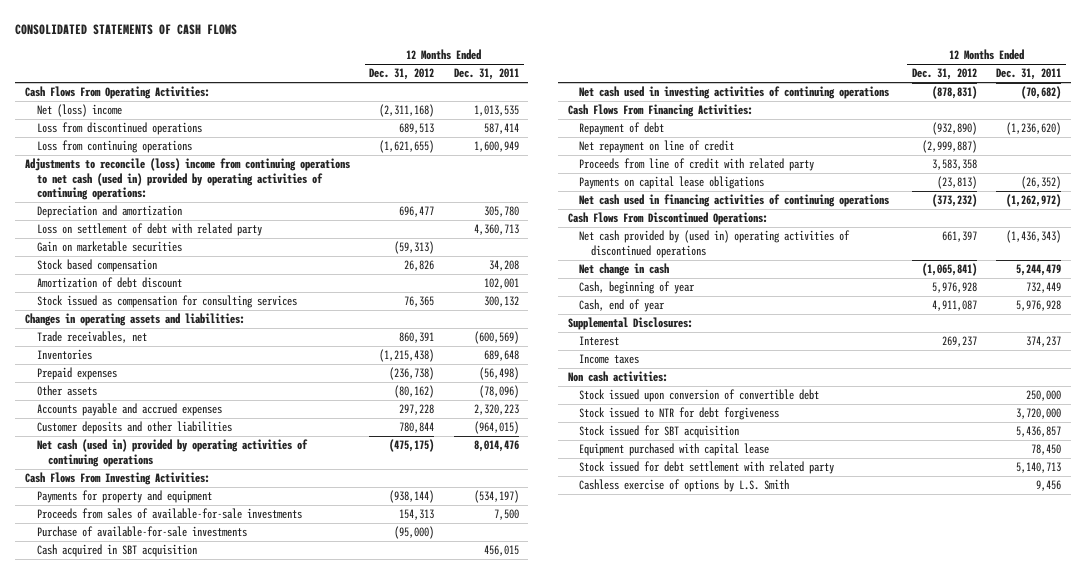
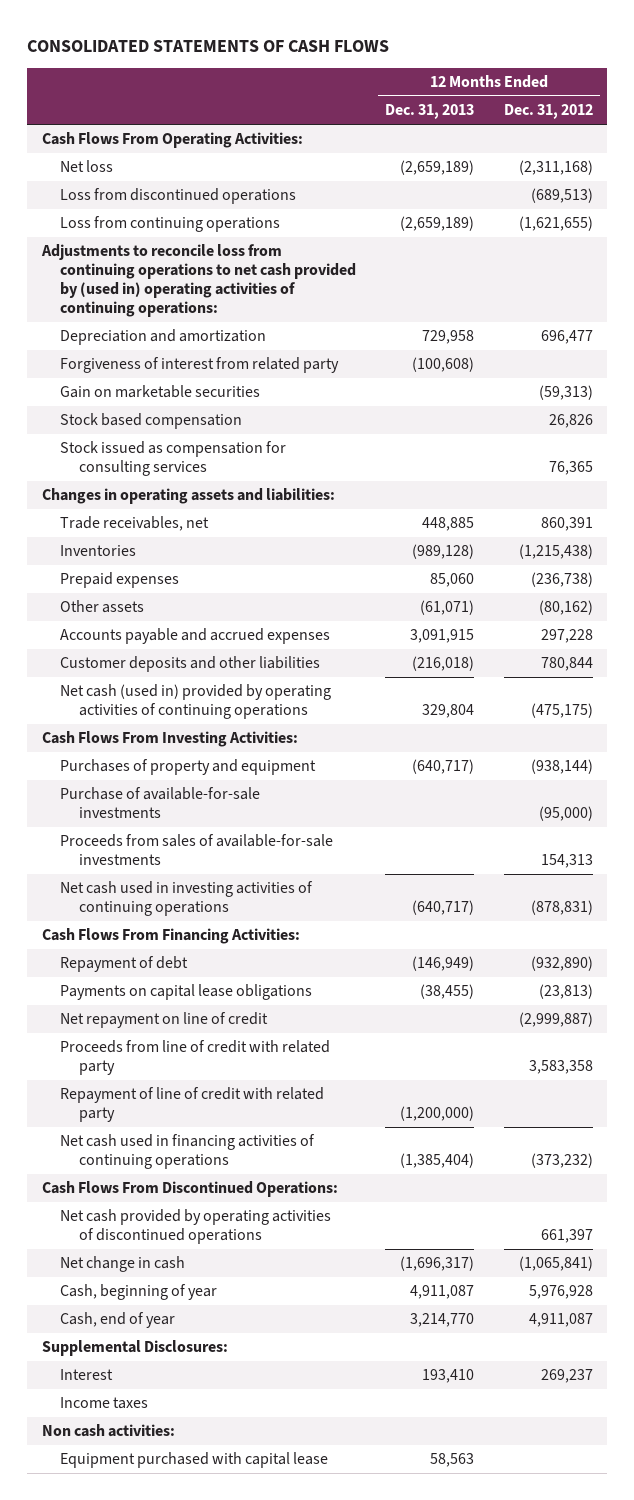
[453,68,519,81] Dec. 31, 2011 -> none
none -> [385,104,475,120] Dec. 31, 2013
[36,104,122,118] Net (loss) income -> [60,160,114,173] Net loss
[399,123,435,135] 689,513 -> [530,188,593,204] (689,513)
[25,158,351,200] Adjustments to reconcile (loss) income from continuing operations to net cash (used in) provided by operating activities of continuing operations: -> [40,244,357,317] Adjustments to reconcile loss from continuing operations to net cash provided by (used in) operating activities of continuing operations:
[36,223,262,237] Loss on settlement of debt with related party -> none
none -> [60,357,340,374] Forgiveness of interest from related party
[36,277,182,289] Amortization of debt discount -> none
[36,490,212,504] Payments for property and equipment -> [60,759,317,776] Purchases of property and equipment
[36,544,197,558] Cash acquired in SBT acquisition -> none
[36,508,302,520] Proceeds from sales of available-for-sale investments -> [60,834,334,866] Proceeds from sales of available-for-sale investments
[579,176,765,190] Payments on capital lease obligations -> [60,984,313,1001] Payments on capital lease obligations
none -> [60,1087,325,1123] Repayment of line of credit with related party
[579,230,851,258] Net cash provided by (used in) operating activities of discontinued operations -> [60,1209,332,1245] Net cash provided by operating activities of discontinued operations
[579,389,820,403] Stock issued upon conversion of convertible debt -> none
[579,407,780,421] Stock issued to NTR for debt forgiveness -> none
[579,425,740,439] Stock issued for SBT acquisition -> none
[579,461,835,475] Stock issued for debt settlement with related party -> none
[579,479,790,493] Cashless exercise of options by L.S. Smith -> none

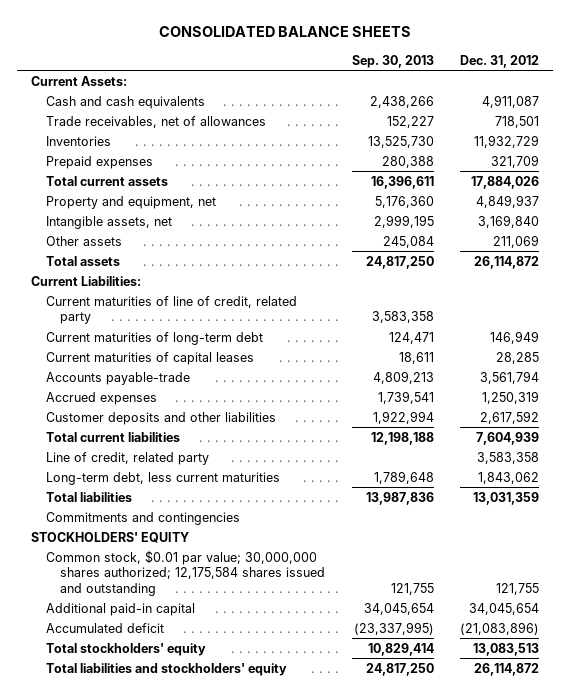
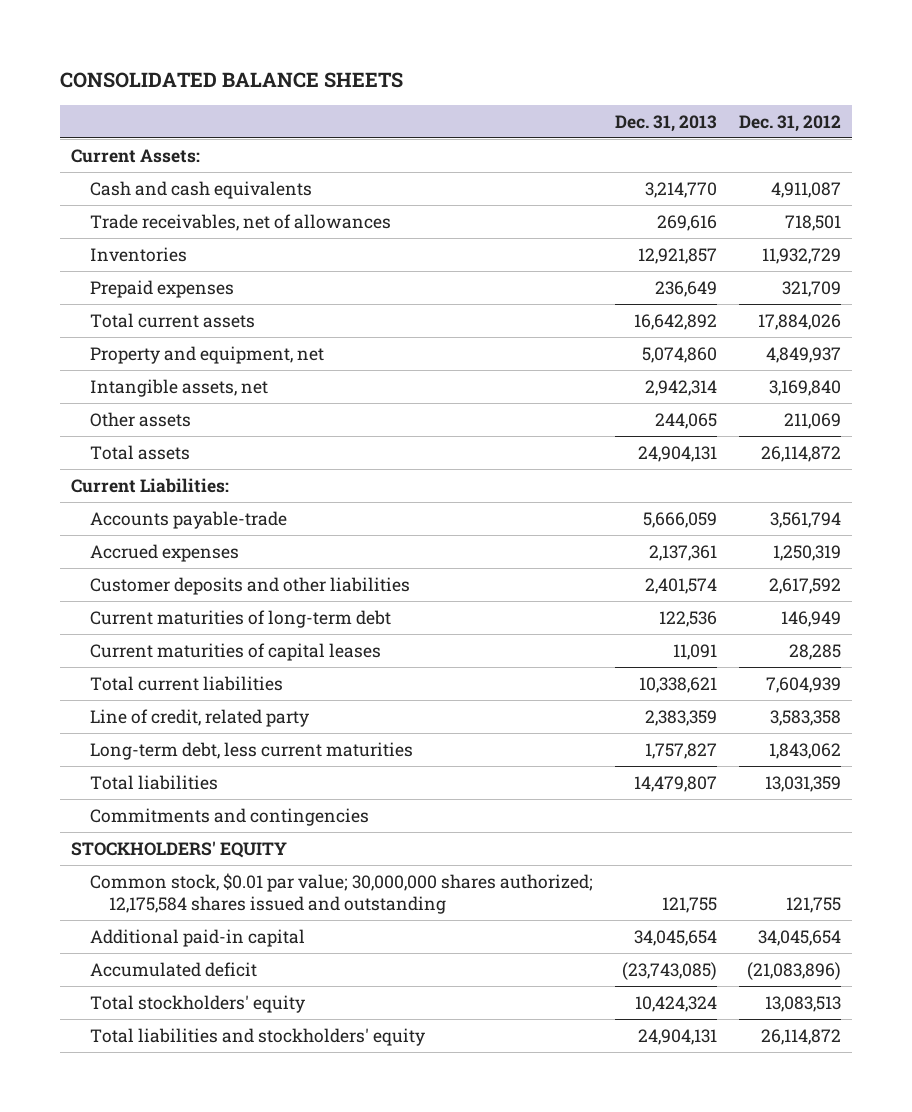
[351,54,434,68] Sep. 30, 2013 -> none
none -> [614,114,717,132] Dec. 31, 2013
[45,295,297,325] Current maturities of line of credit, related party -> none
[45,331,263,345] Current maturities of long-term debt -> [89,609,391,628] Current maturities of long-term debt
[45,351,254,365] Current maturities of capital leases -> [89,642,381,661] Current maturities of capital leases

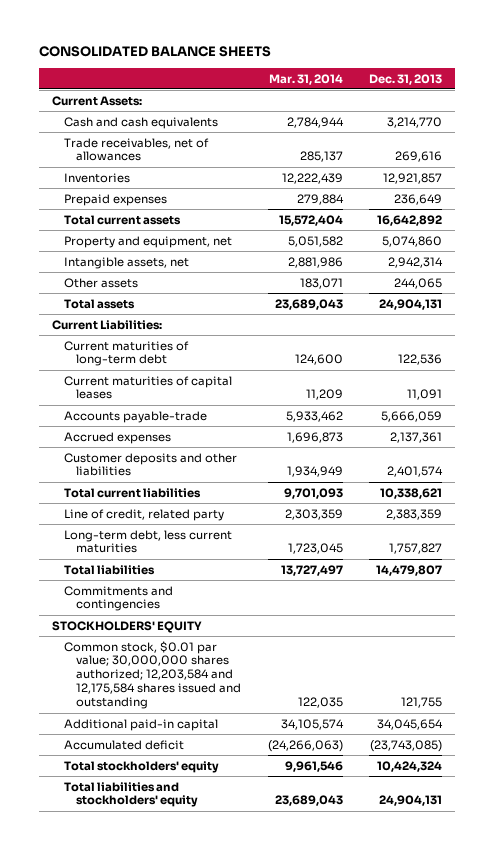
[738,114,841,132] Dec. 31, 2012 -> none
none -> [268,73,343,85] Mar. 31, 2014
[89,609,391,628] Current maturities of long-term debt -> [64,340,190,367] Current maturities of long-term debt
[89,642,381,661] Current maturities of capital leases -> [64,375,233,400] Current maturities of capital leases
[89,872,593,915] Common stock, $0.01 par value; 30,000,000 shares authorized; 12,175,584 shares issued and outstanding -> [64,640,242,710] Common stock, $0.01 par value; 30,000,000 shares authorized; 12,203,584 and 12,175,584 shares issued and outstanding

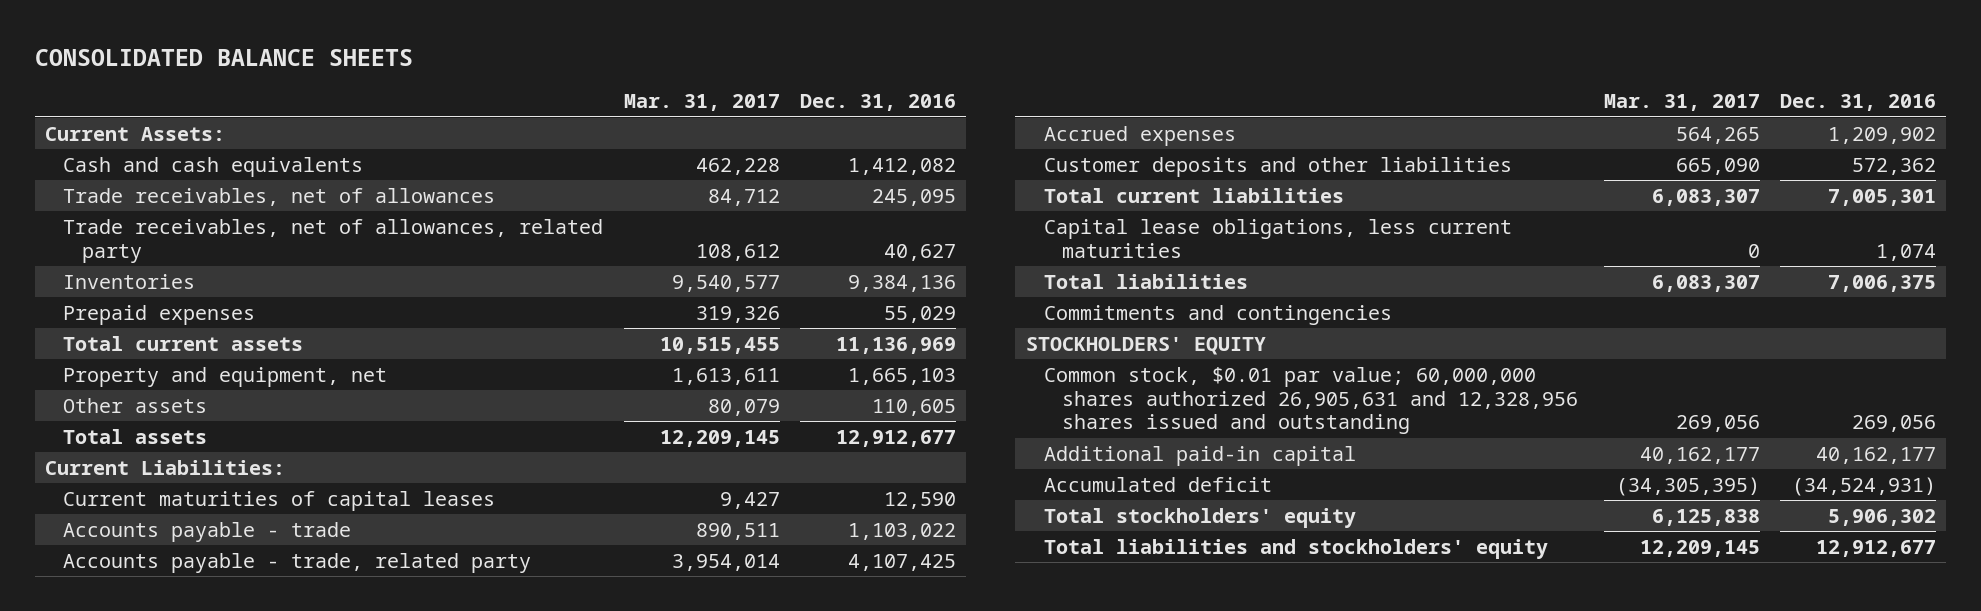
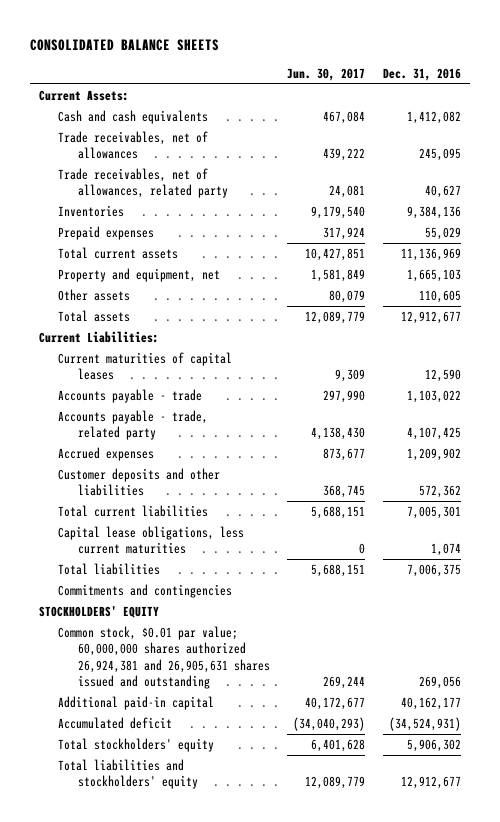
[623,94,780,112] Mar. 31, 2017 -> none
none -> [287,67,366,81] Jun. 30, 2017
[1043,366,1579,435] Common stock, $0.01 par value; 60,000,000 shares authorized 26,905,631 and 12,328,956 shares issued and outstanding -> [58,625,270,689] Common stock, $0.01 par value; 60,000,000 shares authorized 26,924,381 and 26,905,631 shares issued and outstanding

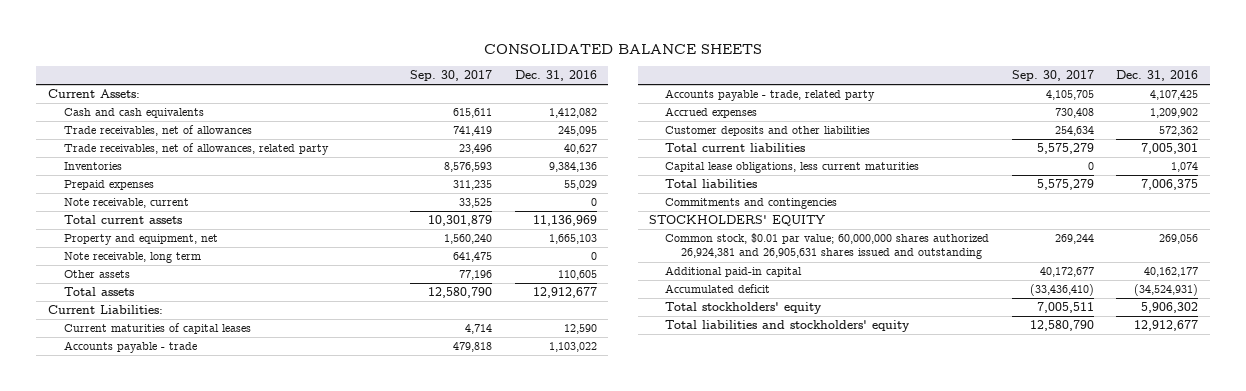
[287,67,366,81] Jun. 30, 2017 -> none
none -> [410,70,493,82] Sep. 30, 2017
none -> [63,198,189,209] Note receivable, current
none -> [63,252,201,264] Note receivable, long term

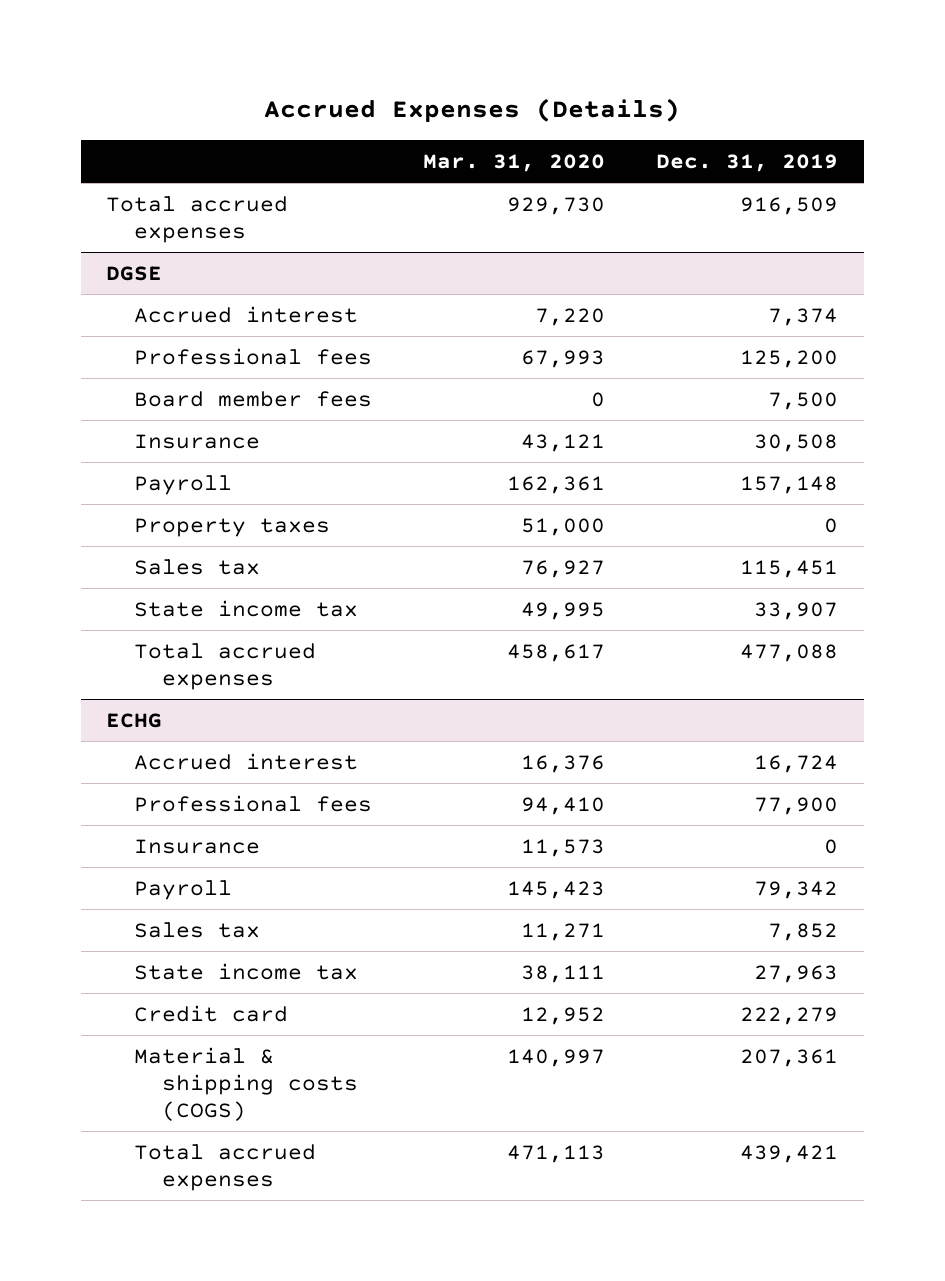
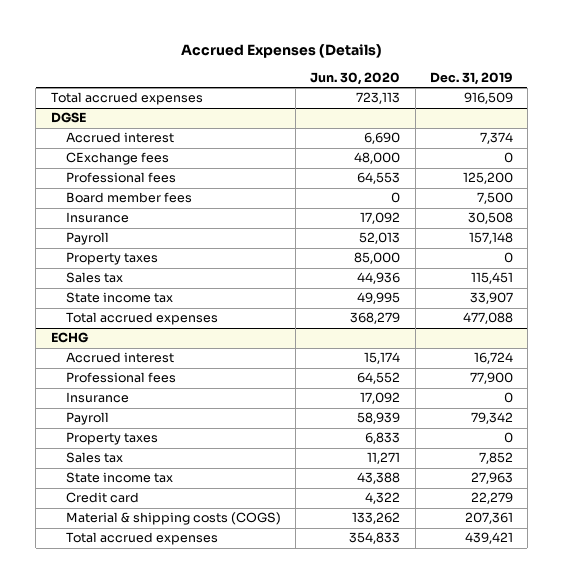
[423,154,606,173] Mar. 31, 2020 -> none
none -> [310,71,401,85] Jun. 30, 2020
none -> [65,152,169,166] CExchange fees
none -> [65,432,158,446] Property taxes
[740,1006,839,1025] 222,279 -> [470,492,513,505] 22,279

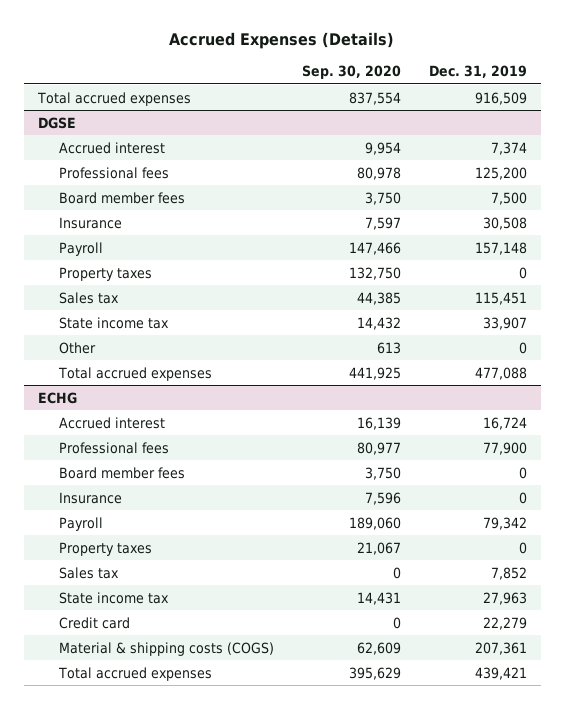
[310,71,401,85] Jun. 30, 2020 -> none
none -> [301,64,401,79] Sep. 30, 2020
[65,152,169,166] CExchange fees -> none
none -> [58,341,96,354] Other
none -> [58,466,185,479] Board member fees

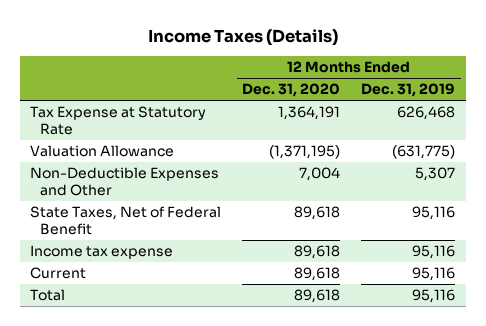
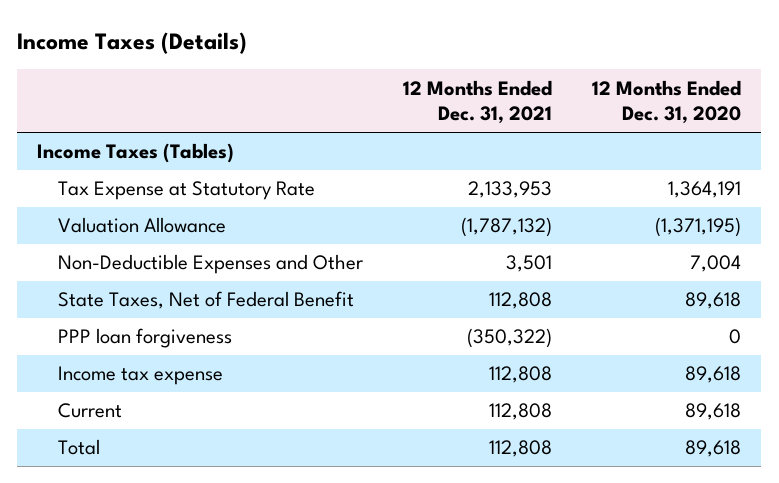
[361,83,456,98] Dec. 31, 2019 -> none
none -> [402,79,552,125] 12 Months Ended Dec. 31, 2021
none -> [37,143,235,164] Income Taxes (Tables)
none -> [57,328,232,349] PPP loan forgiveness

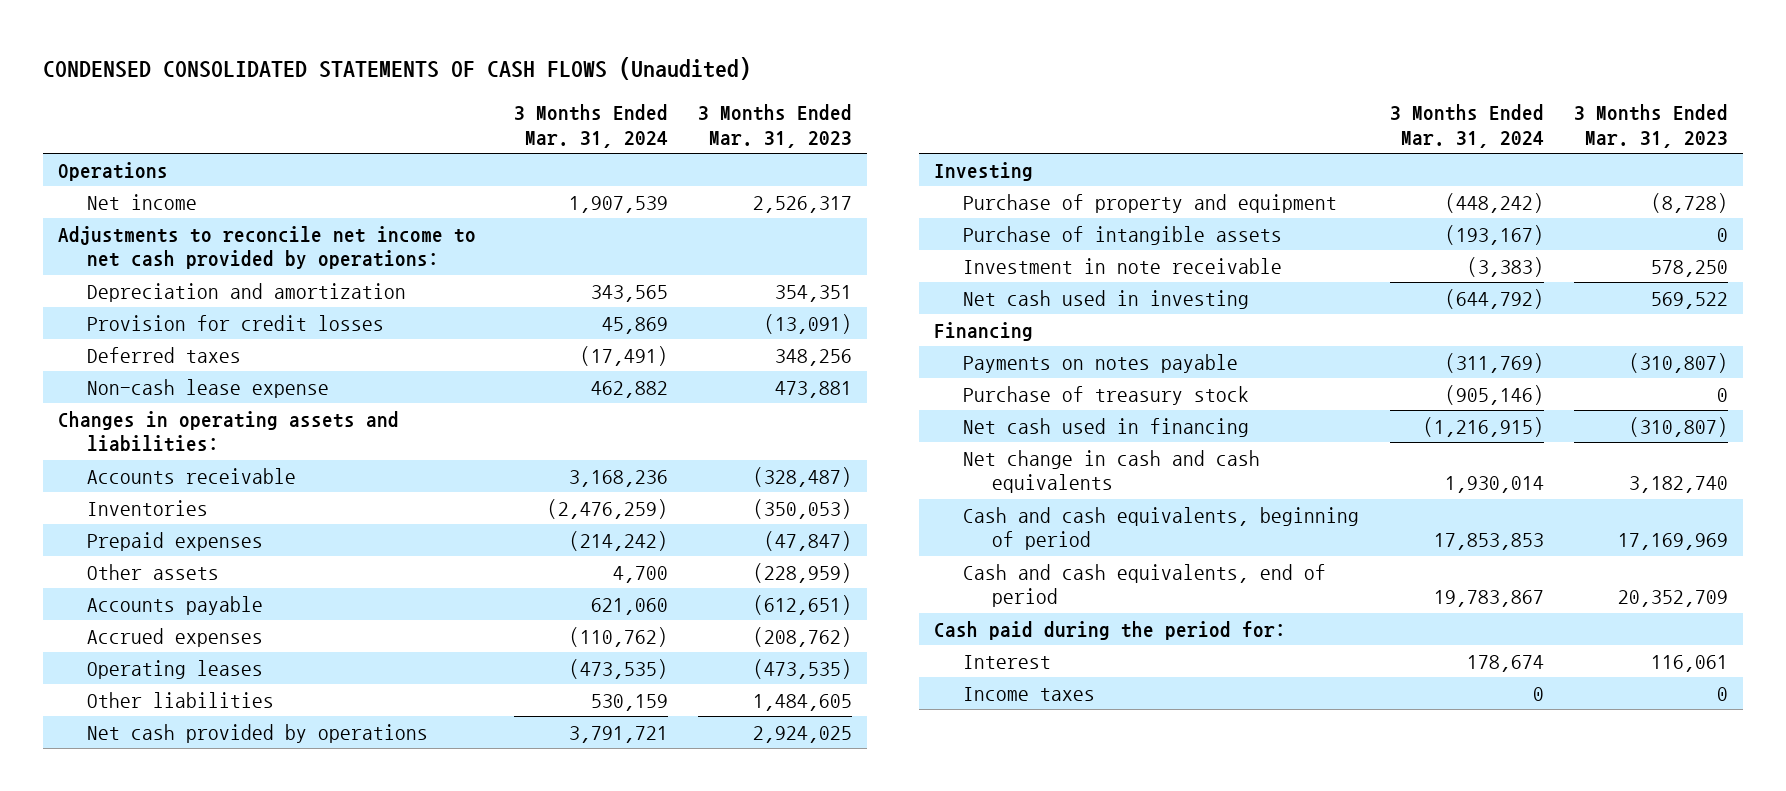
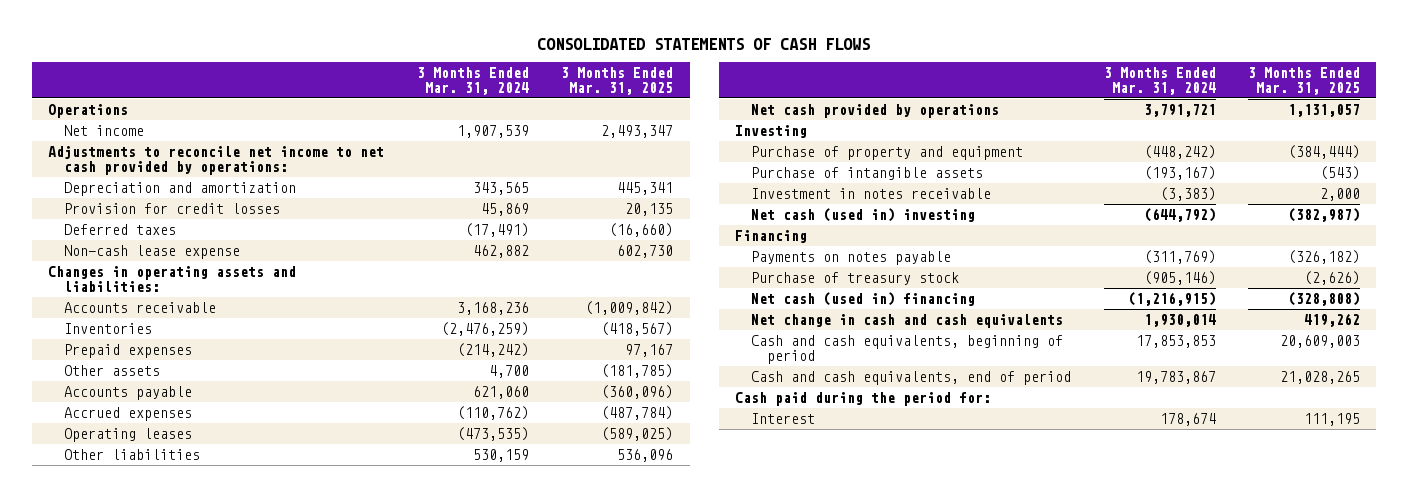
[43,56,752,80] CONDENSED CONSOLIDATED STATEMENTS OF CASH FLOWS (Unaudited) -> [537,38,871,51] CONSOLIDATED STATEMENTS OF CASH FLOWS
[697,104,852,149] 3 Months Ended Mar. 31, 2023 -> none
none -> [561,66,674,96] 3 Months Ended Mar. 31, 2025
[963,257,1283,274] Investment in note receivable -> [751,187,992,199] Investment in notes receivable
[963,289,1250,309] Net cash used in investing -> [751,207,976,222] Net cash (used in) investing
[963,417,1250,437] Net cash used in financing -> [751,291,976,306] Net cash (used in) financing
[963,686,1096,701] Income taxes -> none

